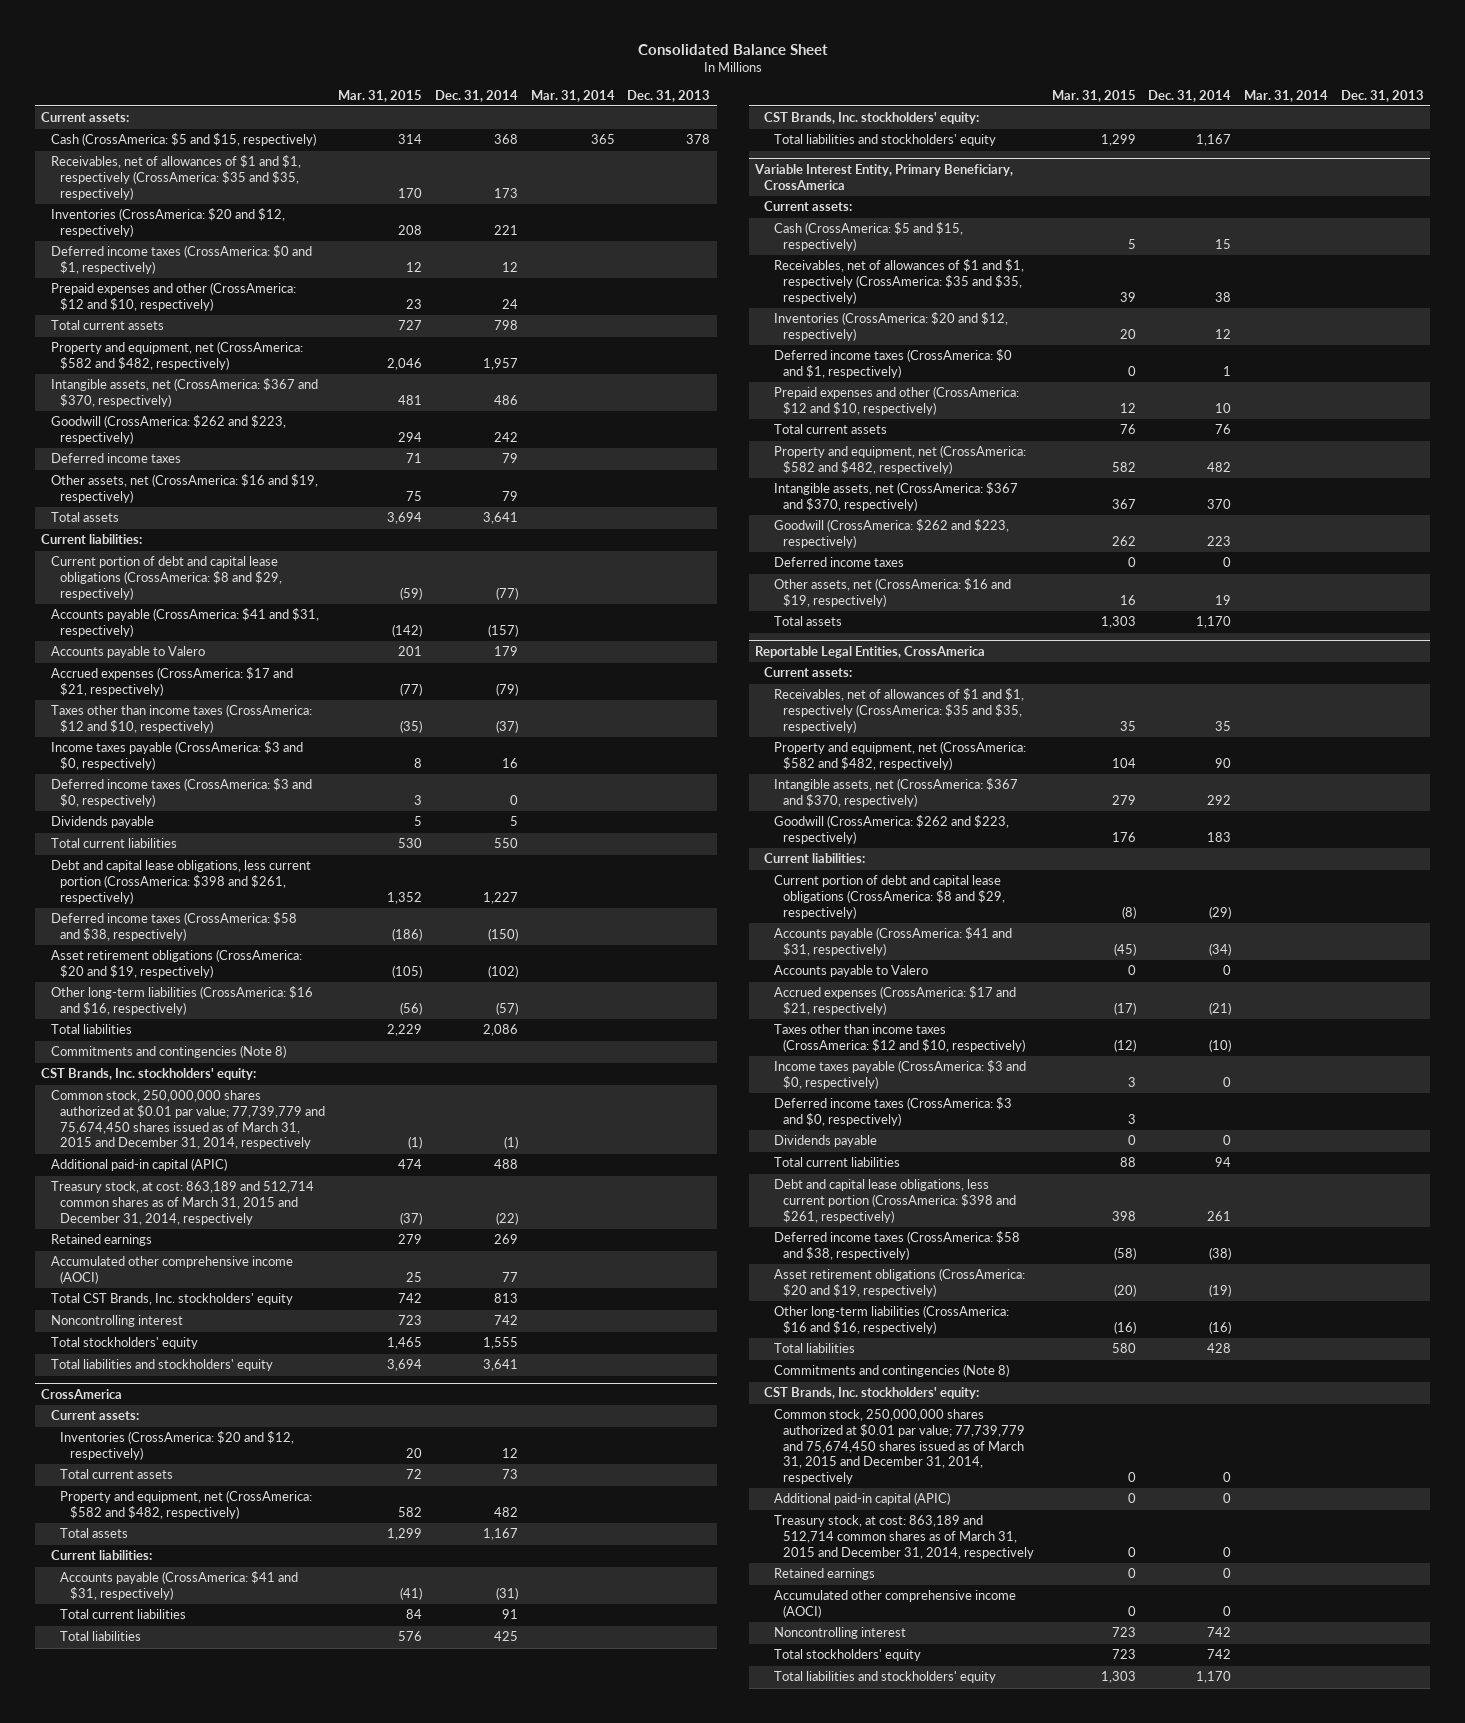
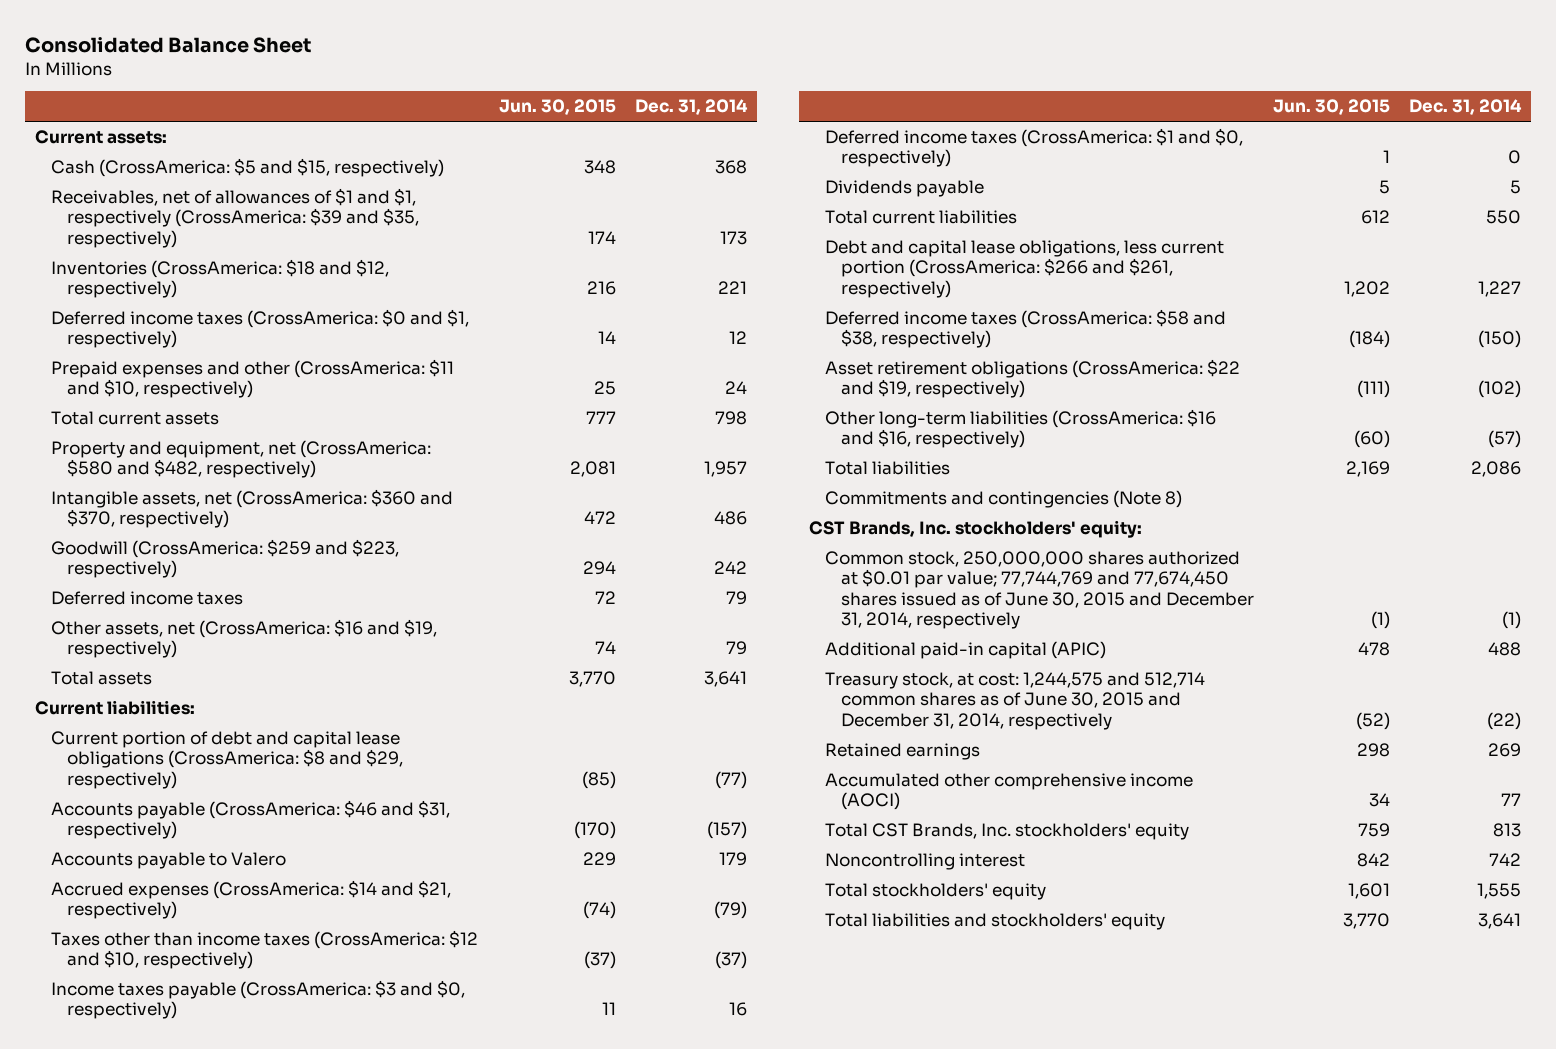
[338,89,423,102] Mar. 31, 2015 -> none
[530,89,615,102] Mar. 31, 2014 -> none
[627,89,711,102] Dec. 31, 2013 -> none
none -> [499,99,617,116] Jun. 30, 2015
[50,155,301,200] Receivables, net of allowances of $1 and $1, respectively (CrossAmerica: $35 and $35, respectively) -> [50,187,419,248] Receivables, net of allowances of $1 and $1, respectively (CrossAmerica: $39 and $35, respectively)
[50,208,285,238] Inventories (CrossAmerica: $20 and $12, respectively) -> [50,258,389,299] Inventories (CrossAmerica: $18 and $12, respectively)
[50,282,296,312] Prepaid expenses and other (CrossAmerica: $12 and $10, respectively) -> [50,358,454,399] Prepaid expenses and other (CrossAmerica: $11 and $10, respectively)
[50,341,303,371] Property and equipment, net (CrossAmerica: $582 and $482, respectively) -> [50,439,431,479] Property and equipment, net (CrossAmerica: $580 and $482, respectively)
[50,378,318,408] Intangible assets, net (CrossAmerica: $367 and $370, respectively) -> [50,488,453,529] Intangible assets, net (CrossAmerica: $360 and $370, respectively)
[50,415,286,445] Goodwill (CrossAmerica: $262 and $223, respectively) -> [50,538,399,579] Goodwill (CrossAmerica: $259 and $223, respectively)
[50,608,319,638] Accounts payable (CrossAmerica: $41 and $31, respectively) -> [50,799,450,840] Accounts payable (CrossAmerica: $46 and $31, respectively)
[50,667,293,697] Accrued expenses (CrossAmerica: $17 and $21, respectively) -> [50,879,451,920] Accrued expenses (CrossAmerica: $14 and $21, respectively)
[50,778,312,808] Deferred income taxes (CrossAmerica: $3 and $0, respectively) -> [824,127,1243,168] Deferred income taxes (CrossAmerica: $1 and $0, respectively)
[50,860,311,904] Debt and capital lease obligations, less current portion (CrossAmerica: $398 and $261, respectively) -> [824,239,1224,298] Debt and capital lease obligations, less current portion (CrossAmerica: $266 and $261, respectively)
[50,949,302,979] Asset retirement obligations (CrossAmerica: $20 and $19, respectively) -> [824,358,1240,399] Asset retirement obligations (CrossAmerica: $22 and $19, respectively)
[50,1090,326,1150] Common stock, 250,000,000 shares authorized at $0.01 par value; 77,739,779 and 75,674,450 shares issued as of March 31, 2015 and December 31, 2014, respectively -> [824,550,1254,630] Common stock, 250,000,000 shares authorized at $0.01 par value; 77,744,769 and 77,674,450 shares issued as of June 30, 2015 and December 31, 2014, respectively
[50,1181,314,1225] Treasury stock, at cost: 863,189 and 512,714 common shares as of March 31, 2015 and December 31, 2014, respectively -> [824,671,1205,730] Treasury stock, at cost: 1,244,575 and 512,714 common shares as of June 30, 2015 and December 31, 2014, respectively
[41,1389,123,1400] CrossAmerica -> none
[50,1410,139,1421] Current assets: -> none
[60,1431,295,1461] Inventories (CrossAmerica: $20 and $12, respectively) -> none
[60,1469,174,1480] Total current assets -> none
[60,1490,313,1520] Property and equipment, net (CrossAmerica: $582 and $482, respectively) -> none
[60,1528,129,1539] Total assets -> none
[50,1550,152,1561] Current liabilities: -> none
[60,1571,299,1601] Accounts payable (CrossAmerica: $41 and $31, respectively) -> none
[60,1609,187,1620] Total current liabilities -> none
[60,1631,142,1642] Total liabilities -> none
[764,112,980,125] CST Brands, Inc. stockholders' equity: -> none
[773,134,996,147] Total liabilities and stockholders' equity -> none
[753,164,1013,190] Variable Interest Entity, Primary Beneficiary, CrossAmerica -> none
[764,201,853,212] Current assets: -> none
[773,222,963,252] Cash (CrossAmerica: $5 and $15, respectively) -> none
[773,259,1024,304] Receivables, net of allowances of $1 and $1, respectively (CrossAmerica: $35 and $35, respectively) -> none
[773,312,1008,342] Inventories (CrossAmerica: $20 and $12, respectively) -> none
[773,349,1012,379] Deferred income taxes (CrossAmerica: $0 and $1, respectively) -> none
[773,386,1019,416] Prepaid expenses and other (CrossAmerica: $12 and $10, respectively) -> none
[773,424,887,435] Total current assets -> none
[773,445,1026,475] Property and equipment, net (CrossAmerica: $582 and $482, respectively) -> none
[773,482,1018,512] Intangible assets, net (CrossAmerica: $367 and $370, respectively) -> none
[773,519,1009,549] Goodwill (CrossAmerica: $262 and $223, respectively) -> none
[773,557,904,568] Deferred income taxes -> none
[773,578,1011,608] Other assets, net (CrossAmerica: $16 and $19, respectively) -> none
[773,616,842,627] Total assets -> none
[754,646,985,659] Reportable Legal Entities, CrossAmerica -> none
[764,667,853,678] Current assets: -> none
[773,688,1024,733] Receivables, net of allowances of $1 and $1, respectively (CrossAmerica: $35 and $35, respectively) -> none
[773,741,1026,771] Property and equipment, net (CrossAmerica: $582 and $482, respectively) -> none
[773,778,1018,808] Intangible assets, net (CrossAmerica: $367 and $370, respectively) -> none
[773,815,1009,845] Goodwill (CrossAmerica: $262 and $223, respectively) -> none
[764,853,866,864] Current liabilities: -> none
[773,875,1006,919] Current portion of debt and capital lease obligations (CrossAmerica: $8 and $29, respectively) -> none
[773,927,1012,957] Accounts payable (CrossAmerica: $41 and $31, respectively) -> none
[773,965,928,978] Accounts payable to Valero -> none
[773,986,1016,1016] Accrued expenses (CrossAmerica: $17 and $21, respectively) -> none
[773,1024,1026,1053] Taxes other than income taxes (CrossAmerica: $12 and $10, respectively) -> none
[773,1060,1026,1090] Income taxes payable (CrossAmerica: $3 and $0, respectively) -> none
[773,1097,1012,1127] Deferred income taxes (CrossAmerica: $3 and $0, respectively) -> none
[773,1135,877,1148] Dividends payable -> none
[773,1157,900,1168] Total current liabilities -> none
[773,1179,1017,1223] Debt and capital lease obligations, less current portion (CrossAmerica: $398 and $261, respectively) -> none
[773,1231,1020,1261] Deferred income taxes (CrossAmerica: $58 and $38, respectively) -> none
[773,1268,1025,1298] Asset retirement obligations (CrossAmerica: $20 and $19, respectively) -> none
[773,1305,1009,1335] Other long-term liabilities (CrossAmerica: $16 and $16, respectively) -> none
[773,1343,855,1354] Total liabilities -> none
[773,1364,1009,1378] Commitments and contingencies (Note 8) -> none
[764,1387,980,1400] CST Brands, Inc. stockholders' equity: -> none
[773,1409,1026,1485] Common stock, 250,000,000 shares authorized at $0.01 par value; 77,739,779 and 75,674,450 shares issued as of March 31, 2015 and December 31, 2014, respectively -> none
[773,1492,950,1506] Additional paid-in capital (APIC) -> none
[773,1515,1035,1559] Treasury stock, at cost: 863,189 and 512,714 common shares as of March 31, 2015 and December 31, 2014, respectively -> none
[773,1568,875,1581] Retained earnings -> none
[773,1590,1016,1619] Accumulated other comprehensive income (AOCI) -> none
[773,1627,906,1640] Noncontrolling interest -> none
[773,1649,921,1662] Total stockholders' equity -> none
[773,1671,996,1684] Total liabilities and stockholders' equity -> none

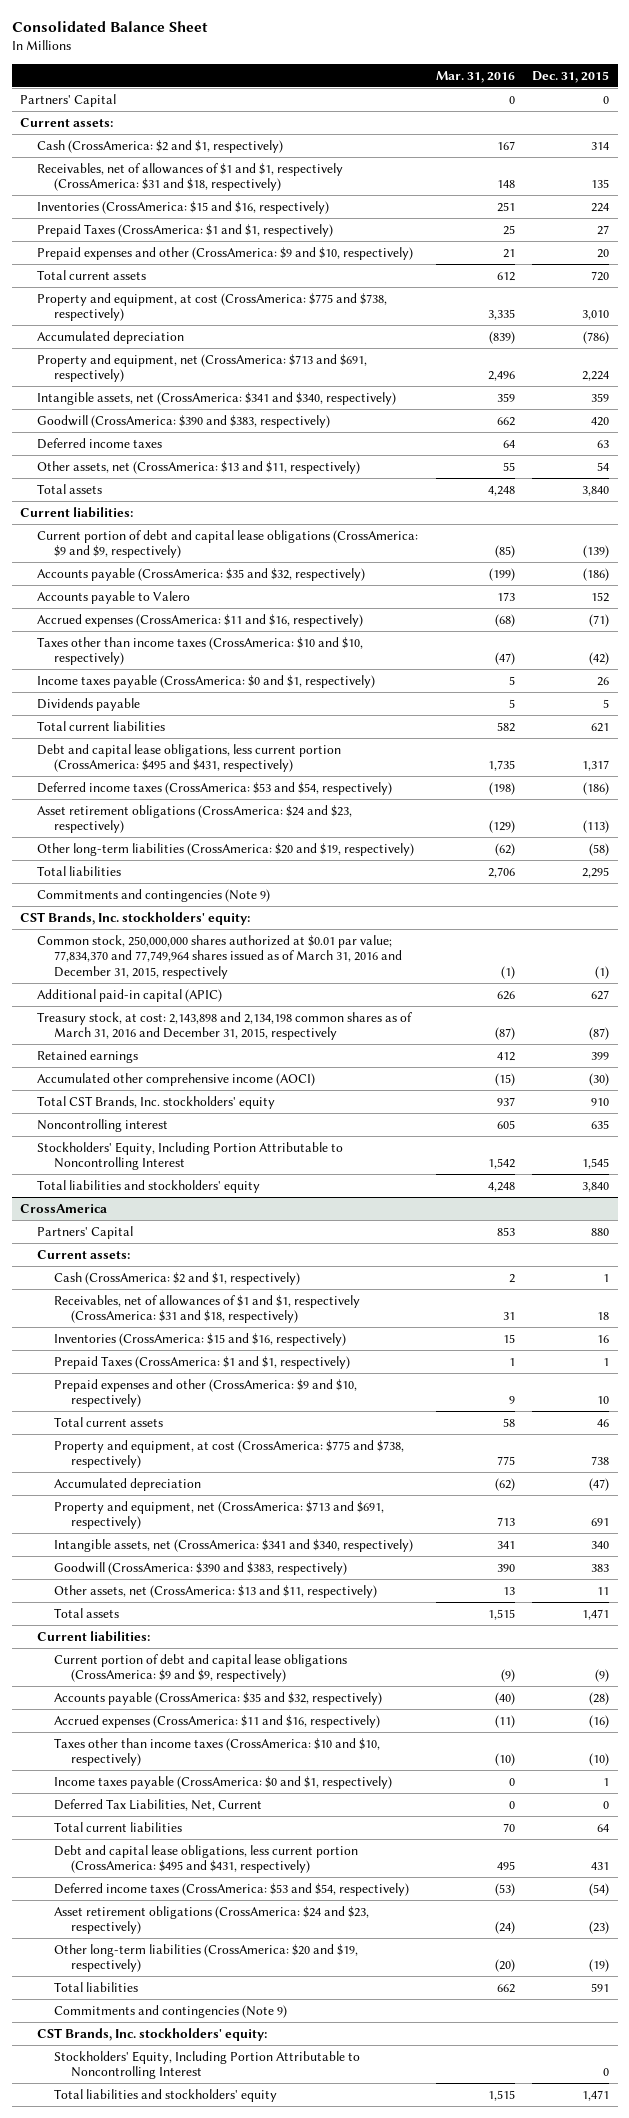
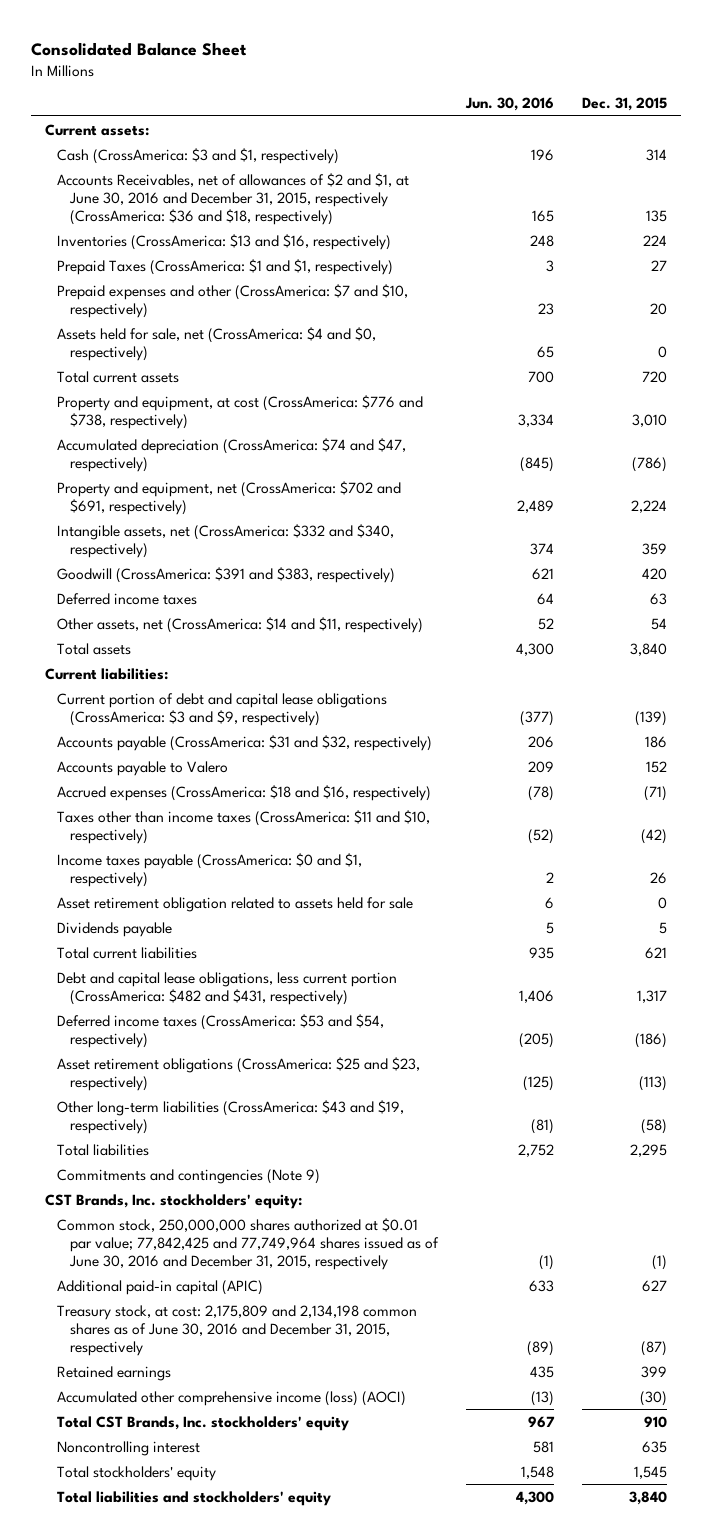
[435,70,515,83] Mar. 31, 2016 -> none
none -> [464,97,554,112] Jun. 30, 2016
[20,93,117,107] Partners' Capital -> none
[37,139,284,153] Cash (CrossAmerica: $2 and $1, respectively) -> [57,147,340,164] Cash (CrossAmerica: $3 and $1, respectively)
[37,162,344,192] Receivables, net of allowances of $1 and $1, respectively (CrossAmerica: $31 and $18, respectively) -> [57,172,410,225] Accounts Receivables, net of allowances of $2 and $1, at June 30, 2016 and December 31, 2015, respectively (CrossAmerica: $36 and $18, respectively)
[37,200,330,214] Inventories (CrossAmerica: $15 and $16, respectively) -> [57,233,392,250] Inventories (CrossAmerica: $13 and $16, respectively)
[37,246,414,260] Prepaid expenses and other (CrossAmerica: $9 and $10, respectively) -> [57,283,409,318] Prepaid expenses and other (CrossAmerica: $7 and $10, respectively)
none -> [57,326,377,361] Assets held for sale, net (CrossAmerica: $4 and $0, respectively)
[37,292,388,322] Property and equipment, at cost (CrossAmerica: $775 and $738, respectively) -> [57,394,424,429] Property and equipment, at cost (CrossAmerica: $776 and $738, respectively)
[37,330,185,344] Accumulated depreciation -> [57,437,407,472] Accumulated depreciation (CrossAmerica: $74 and $47, respectively)
[37,353,368,383] Property and equipment, net (CrossAmerica: $713 and $691, respectively) -> [57,480,402,515] Property and equipment, net (CrossAmerica: $702 and $691, respectively)
[37,391,397,405] Intangible assets, net (CrossAmerica: $341 and $340, respectively) -> [57,523,395,558] Intangible assets, net (CrossAmerica: $332 and $340, respectively)
[37,414,331,428] Goodwill (CrossAmerica: $390 and $383, respectively) -> [57,566,396,583] Goodwill (CrossAmerica: $391 and $383, respectively)
[37,460,361,474] Other assets, net (CrossAmerica: $13 and $11, respectively) -> [57,616,424,633] Other assets, net (CrossAmerica: $14 and $11, respectively)
[37,529,419,559] Current portion of debt and capital lease obligations (CrossAmerica: $9 and $9, respectively) -> [57,692,388,726] Current portion of debt and capital lease obligations (CrossAmerica: $3 and $9, respectively)
[37,567,366,581] Accounts payable (CrossAmerica: $35 and $32, respectively) -> [57,734,433,751] Accounts payable (CrossAmerica: $31 and $32, respectively)
[582,567,609,581] (186) -> [645,735,668,748] 186
[37,613,364,627] Accrued expenses (CrossAmerica: $11 and $16, respectively) -> [57,784,432,801] Accrued expenses (CrossAmerica: $18 and $16, respectively)
[37,636,364,666] Taxes other than income taxes (CrossAmerica: $10 and $10, respectively) -> [57,809,431,844] Taxes other than income taxes (CrossAmerica: $11 and $10, respectively)
none -> [57,896,414,912] Asset retirement obligation related to assets held for sale
[37,743,342,773] Debt and capital lease obligations, less current portion (CrossAmerica: $495 and $431, respectively) -> [57,971,398,1005] Debt and capital lease obligations, less current portion (CrossAmerica: $482 and $431, respectively)
[37,804,353,834] Asset retirement obligations (CrossAmerica: $24 and $23, respectively) -> [57,1056,421,1091] Asset retirement obligations (CrossAmerica: $25 and $23, respectively)
[37,842,415,856] Other long-term liabilities (CrossAmerica: $20 and $19, respectively) -> [57,1099,405,1134] Other long-term liabilities (CrossAmerica: $43 and $19, respectively)
[37,934,403,979] Common stock, 250,000,000 shares authorized at $0.01 par value; 77,834,370 and 77,749,964 shares issued as of March 31, 2016 and December 31, 2015, respectively -> [57,1217,439,1270] Common stock, 250,000,000 shares authorized at $0.01 par value; 77,842,425 and 77,749,964 shares issued as of June 30, 2016 and December 31, 2015, respectively
[37,1011,413,1041] Treasury stock, at cost: 2,143,898 and 2,134,198 common shares as of March 31, 2016 and December 31, 2015, respectively -> [57,1304,418,1356] Treasury stock, at cost: 2,175,809 and 2,134,198 common shares as of June 30, 2016 and December 31, 2015, respectively
[37,1072,316,1086] Accumulated other comprehensive income (AOCI) -> [57,1390,407,1406] Accumulated other comprehensive income (loss) (AOCI)
[37,1141,344,1171] Stockholders' Equity, Including Portion Attributable to Noncontrolling Interest -> [57,1465,217,1481] Total stockholders' equity
[20,1203,108,1213] CrossAmerica -> none
[37,1225,134,1239] Partners' Capital -> none
[37,1249,131,1259] Current assets: -> none
[54,1271,301,1285] Cash (CrossAmerica: $2 and $1, respectively) -> none
[54,1294,361,1324] Receivables, net of allowances of $1 and $1, respectively (CrossAmerica: $31 and $18, respectively) -> none
[54,1332,347,1346] Inventories (CrossAmerica: $15 and $16, respectively) -> none
[54,1355,351,1369] Prepaid Taxes (CrossAmerica: $1 and $1, respectively) -> none
[54,1378,358,1408] Prepaid expenses and other (CrossAmerica: $9 and $10, respectively) -> none
[54,1416,164,1427] Total current assets -> none
[54,1439,405,1469] Property and equipment, at cost (CrossAmerica: $775 and $738, respectively) -> none
[54,1477,202,1491] Accumulated depreciation -> none
[54,1500,385,1530] Property and equipment, net (CrossAmerica: $713 and $691, respectively) -> none
[54,1538,414,1552] Intangible assets, net (CrossAmerica: $341 and $340, respectively) -> none
[54,1561,348,1575] Goodwill (CrossAmerica: $390 and $383, respectively) -> none
[54,1584,378,1598] Other assets, net (CrossAmerica: $13 and $11, respectively) -> none
[54,1607,120,1618] Total assets -> none
[37,1630,151,1642] Current liabilities: -> none
[54,1653,348,1683] Current portion of debt and capital lease obligations (CrossAmerica: $9 and $9, respectively) -> none
[54,1691,383,1705] Accounts payable (CrossAmerica: $35 and $32, respectively) -> none
[54,1714,381,1728] Accrued expenses (CrossAmerica: $11 and $16, respectively) -> none
[54,1737,381,1767] Taxes other than income taxes (CrossAmerica: $10 and $10, respectively) -> none
[54,1775,393,1789] Income taxes payable (CrossAmerica: $0 and $1, respectively) -> none
[54,1798,263,1811] Deferred Tax Liabilities, Net, Current -> none
[54,1821,183,1832] Total current liabilities -> none
[54,1844,359,1874] Debt and capital lease obligations, less current portion (CrossAmerica: $495 and $431, respectively) -> none
[54,1882,410,1896] Deferred income taxes (CrossAmerica: $53 and $54, respectively) -> none
[54,1905,370,1935] Asset retirement obligations (CrossAmerica: $24 and $23, respectively) -> none
[54,1943,359,1973] Other long-term liabilities (CrossAmerica: $20 and $19, respectively) -> none
[54,1981,139,1992] Total liabilities -> none
[54,2004,288,2018] Commitments and contingencies (Note 9) -> none
[37,2027,268,2041] CST Brands, Inc. stockholders' equity: -> none
[54,2050,361,2080] Stockholders' Equity, Including Portion Attributable to Noncontrolling Interest -> none
[54,2088,278,2102] Total liabilities and stockholders' equity -> none

